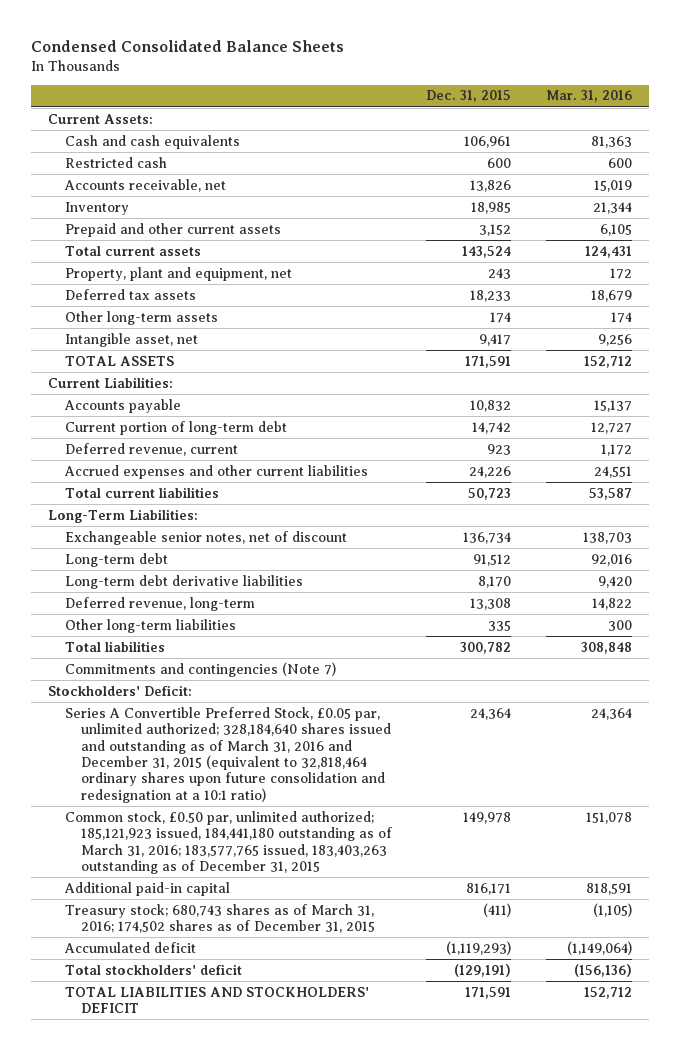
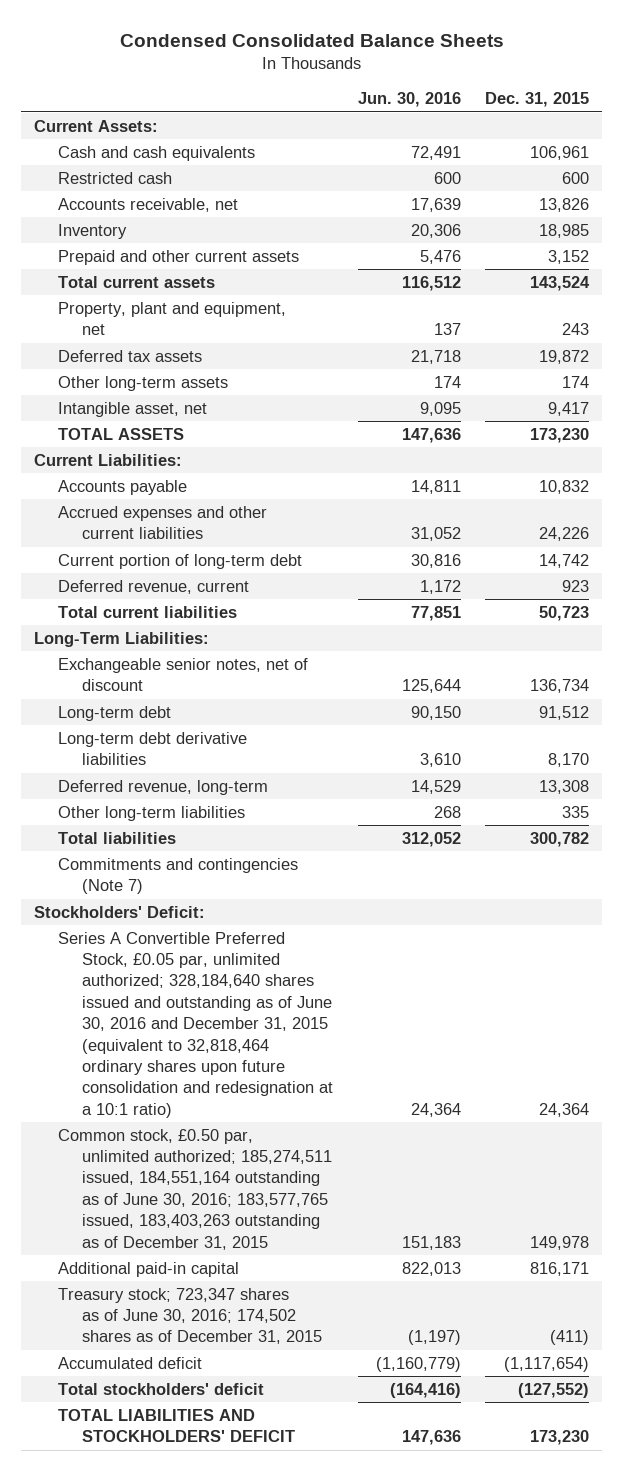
[545,90,632,103] Mar. 31, 2016 -> none
none -> [357,92,461,108] Jun. 30, 2016
[470,289,512,302] 18,233 -> [539,349,590,364] 19,872
[465,355,512,368] 171,591 -> [530,427,590,443] 173,230
[63,464,368,479] Accrued expenses and other current liabilities -> [57,505,267,540] Accrued expenses and other current liabilities
[64,706,391,803] Series A Convertible Preferred Stock, £0.05 par, unlimited authorized; 328,184,640 shares issued and outstanding as of March 31, 2016 and December 31, 2015 (equivalent to 32,818,464 ordinary shares upon future consolidation and redesignation at a 10:1 ratio) -> [57,931,334,1118] Series A Convertible Preferred Stock, £0.05 par, unlimited authorized; 328,184,640 shares issued and outstanding as of June 30, 2016 and December 31, 2015 (equivalent to 32,818,464 ordinary shares upon future consolidation and redesignation at a 10:1 ratio)
[64,810,392,874] Common stock, £0.50 par, unlimited authorized; 185,121,923 issued, 184,441,180 outstanding as of March 31, 2016; 183,577,765 issued, 183,403,263 outstanding as of December 31, 2015 -> [57,1128,333,1250] Common stock, £0.50 par, unlimited authorized; 185,274,511 issued, 184,551,164 outstanding as of June 30, 2016; 183,577,765 issued, 183,403,263 outstanding as of December 31, 2015
[64,903,375,934] Treasury stock; 680,743 shares as of March 31, 2016; 174,502 shares as of December 31, 2015 -> [57,1287,323,1345] Treasury stock; 723,347 shares as of June 30, 2016; 174,502 shares as of December 31, 2015
[446,940,512,955] (1,119,293) -> [504,1356,590,1372] (1,117,654)
[454,963,512,977] (129,191) -> [518,1382,590,1398] (127,552)
[465,986,512,999] 171,591 -> [530,1430,590,1446] 173,230

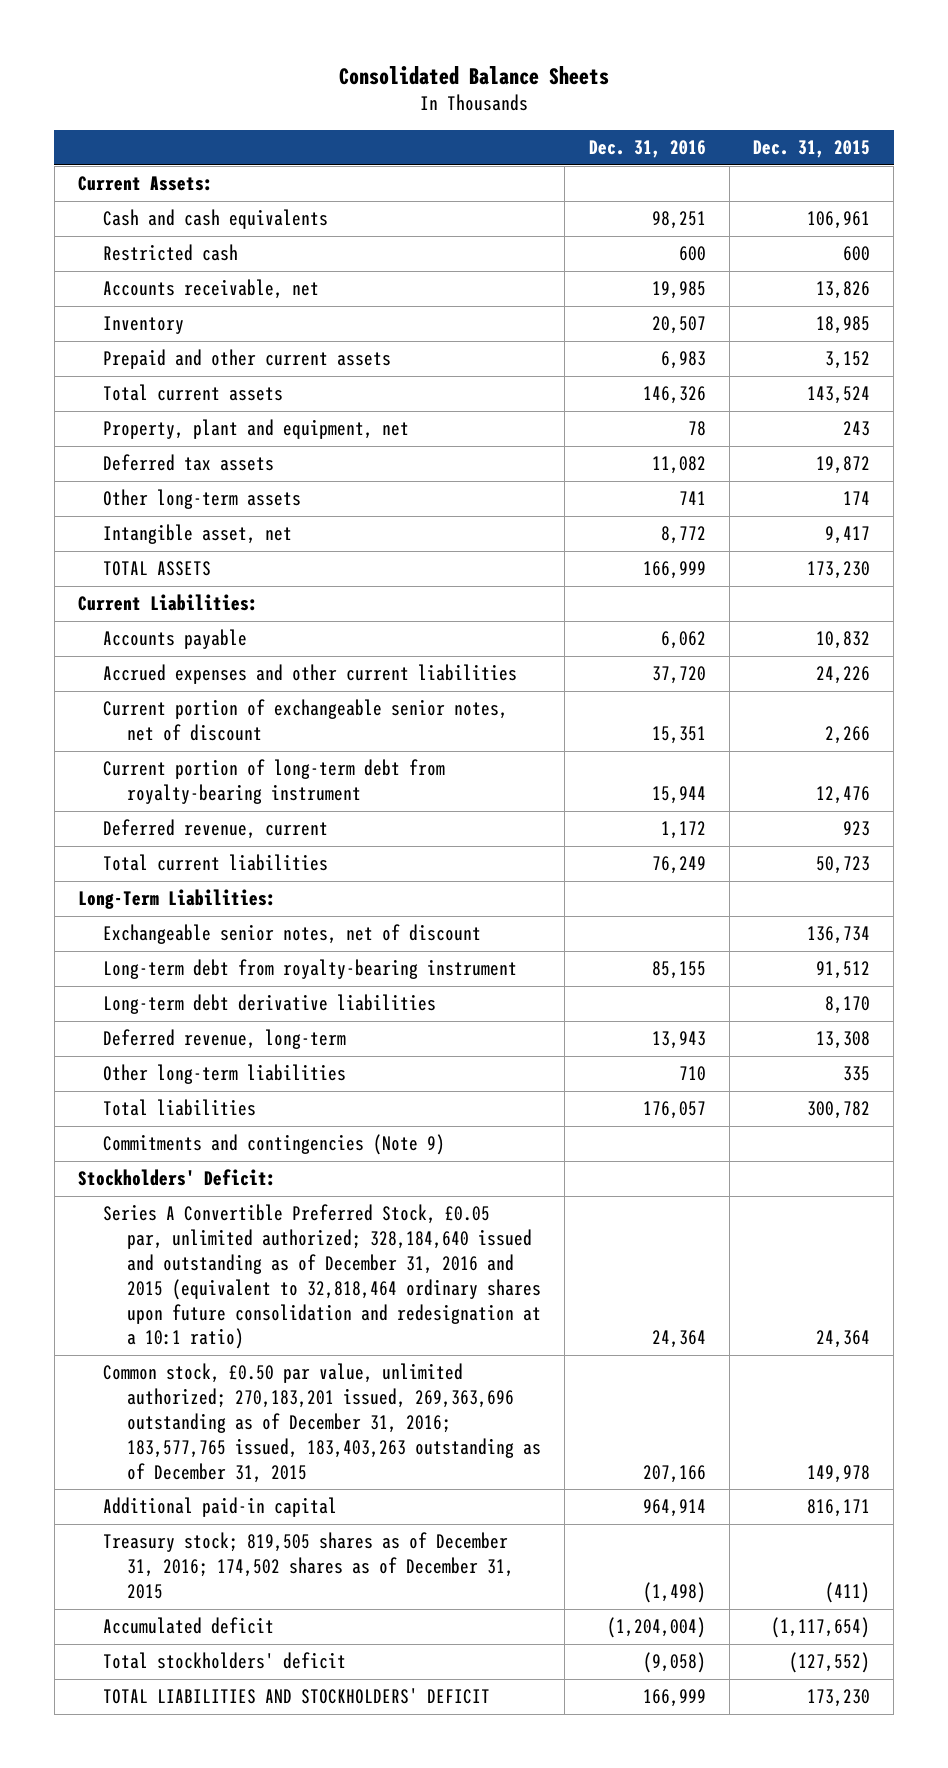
[119,33,504,47] Condensed Consolidated Balance Sheets -> [338,66,609,86] Consolidated Balance Sheets
[357,92,461,108] Jun. 30, 2016 -> none
none -> [588,140,706,159] Dec. 31, 2016
none -> [102,699,508,742] Current portion of exchangeable senior notes, net of discount
[57,553,302,569] Current portion of long-term debt -> [102,759,445,805] Current portion of long-term debt from royalty-bearing instrument
[539,553,590,568] 14,742 -> [815,786,870,805] 12,476
[57,705,171,721] Long-term debt -> [102,959,517,980] Long-term debt from royalty-bearing instrument
[57,857,298,895] Commitments and contingencies (Note 7) -> [102,1134,445,1156] Commitments and contingencies (Note 9)
[57,931,334,1118] Series A Convertible Preferred Stock, £0.05 par, unlimited authorized; 328,184,640 shares issued and outstanding as of June 30, 2016 and December 31, 2015 (equivalent to 32,818,464 ordinary shares upon future consolidation and redesignation at a 10:1 ratio) -> [102,1204,542,1350] Series A Convertible Preferred Stock, £0.05 par, unlimited authorized; 328,184,640 issued and outstanding as of December 31, 2016 and 2015 (equivalent to 32,818,464 ordinary shares upon future consolidation and redesignation at a 10:1 ratio)
[57,1128,333,1250] Common stock, £0.50 par, unlimited authorized; 185,274,511 issued, 184,551,164 outstanding as of June 30, 2016; 183,577,765 issued, 183,403,263 outstanding as of December 31, 2015 -> [102,1363,542,1483] Common stock, £0.50 par value, unlimited authorized; 270,183,201 issued, 269,363,696 outstanding as of December 31, 2016; 183,577,765 issued, 183,403,263 outstanding as of December 31, 2015
[57,1287,323,1345] Treasury stock; 723,347 shares as of June 30, 2016; 174,502 shares as of December 31, 2015 -> [102,1532,515,1599] Treasury stock; 819,505 shares as of December 31, 2016; 174,502 shares as of December 31, 2015

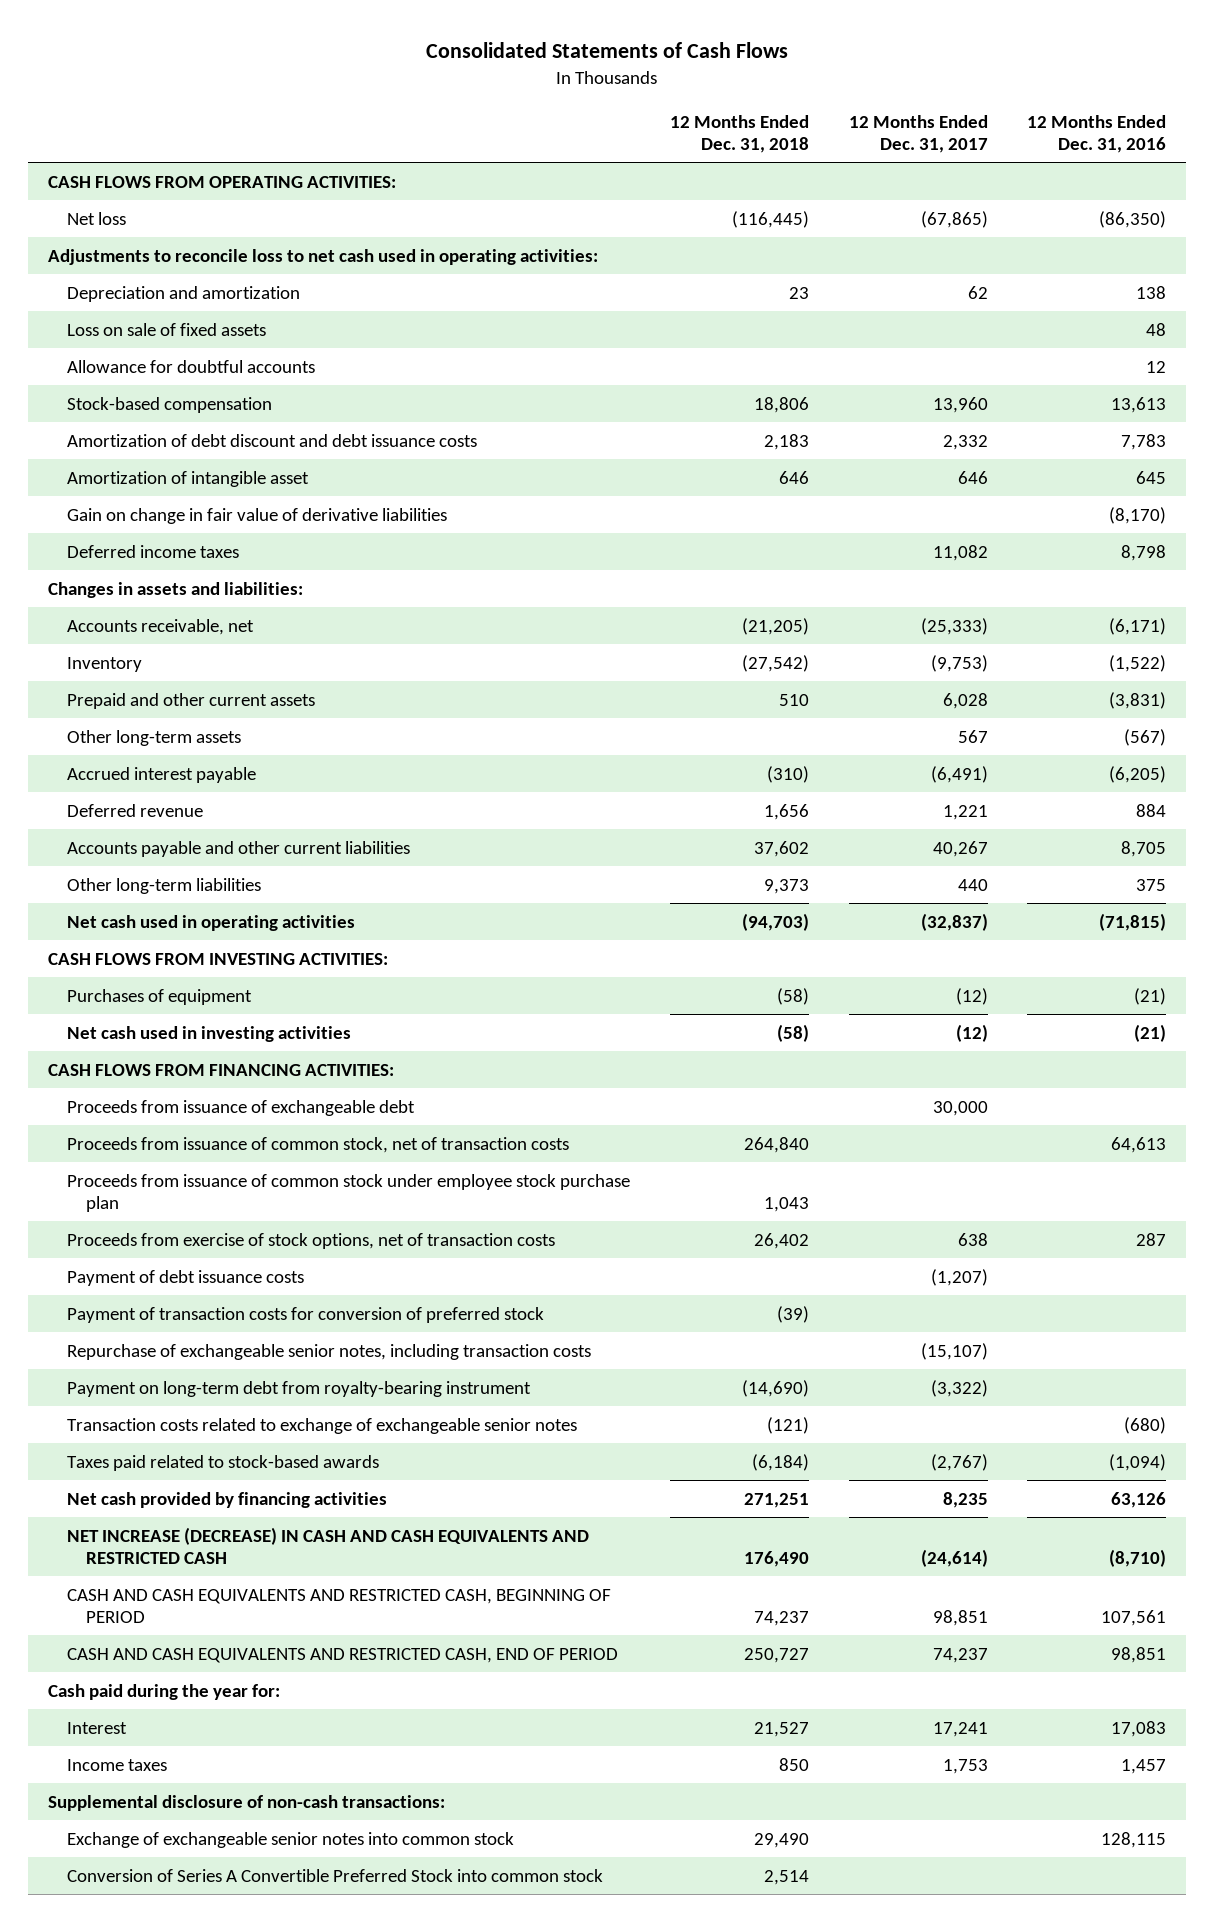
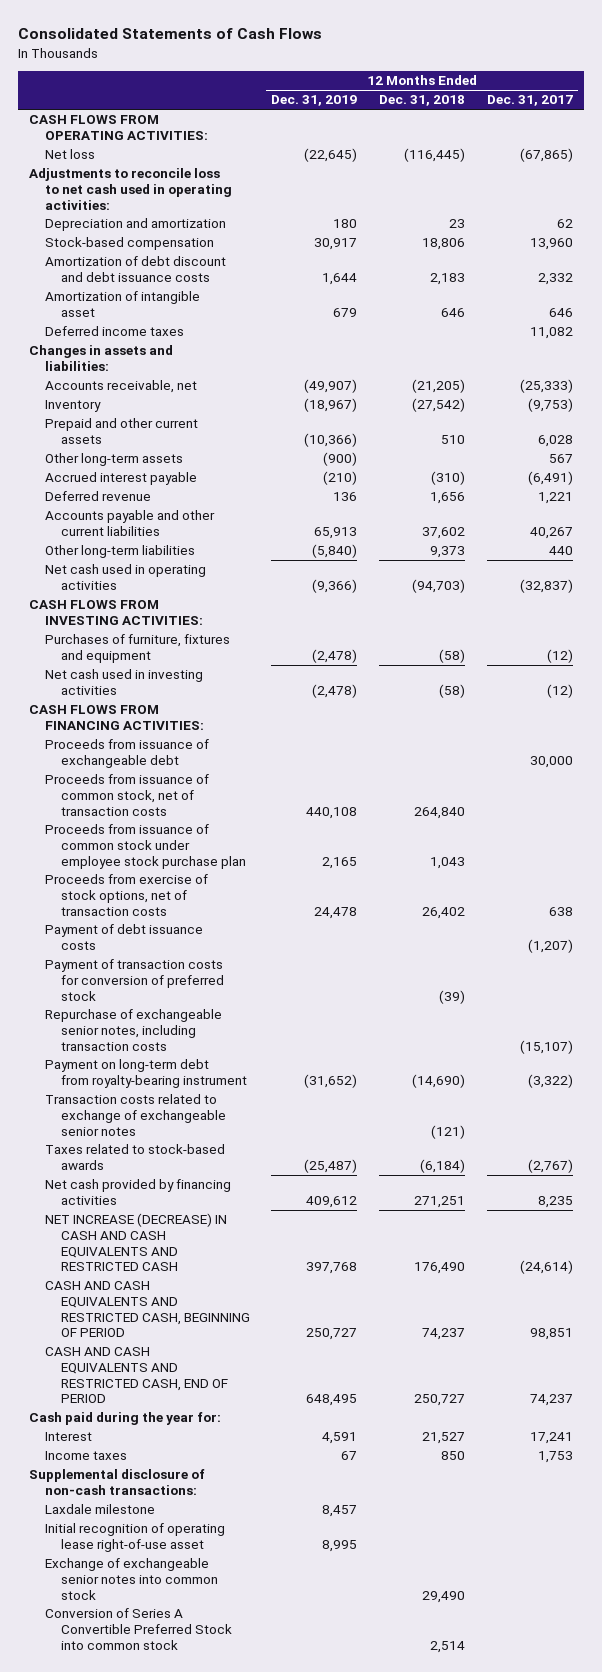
[1027,114,1167,153] 12 Months Ended Dec. 31, 2016 -> none
none -> [271,95,358,107] Dec. 31, 2019
[67,322,267,336] Loss on sale of fixed assets -> none
[67,359,316,373] Allowance for doubtful accounts -> none
[67,507,448,524] Gain on change in fair value of derivative liabilities -> none
[67,988,253,1005] Purchases of equipment -> [44,634,230,664] Purchases of furniture, fixtures and equipment
[67,1454,380,1471] Taxes paid related to stock-based awards -> [44,1144,225,1171] Taxes related to stock-based awards
none -> [44,1504,155,1515] Laxdale milestone
none -> [44,1523,225,1553] Initial recognition of operating lease right-of-use asset

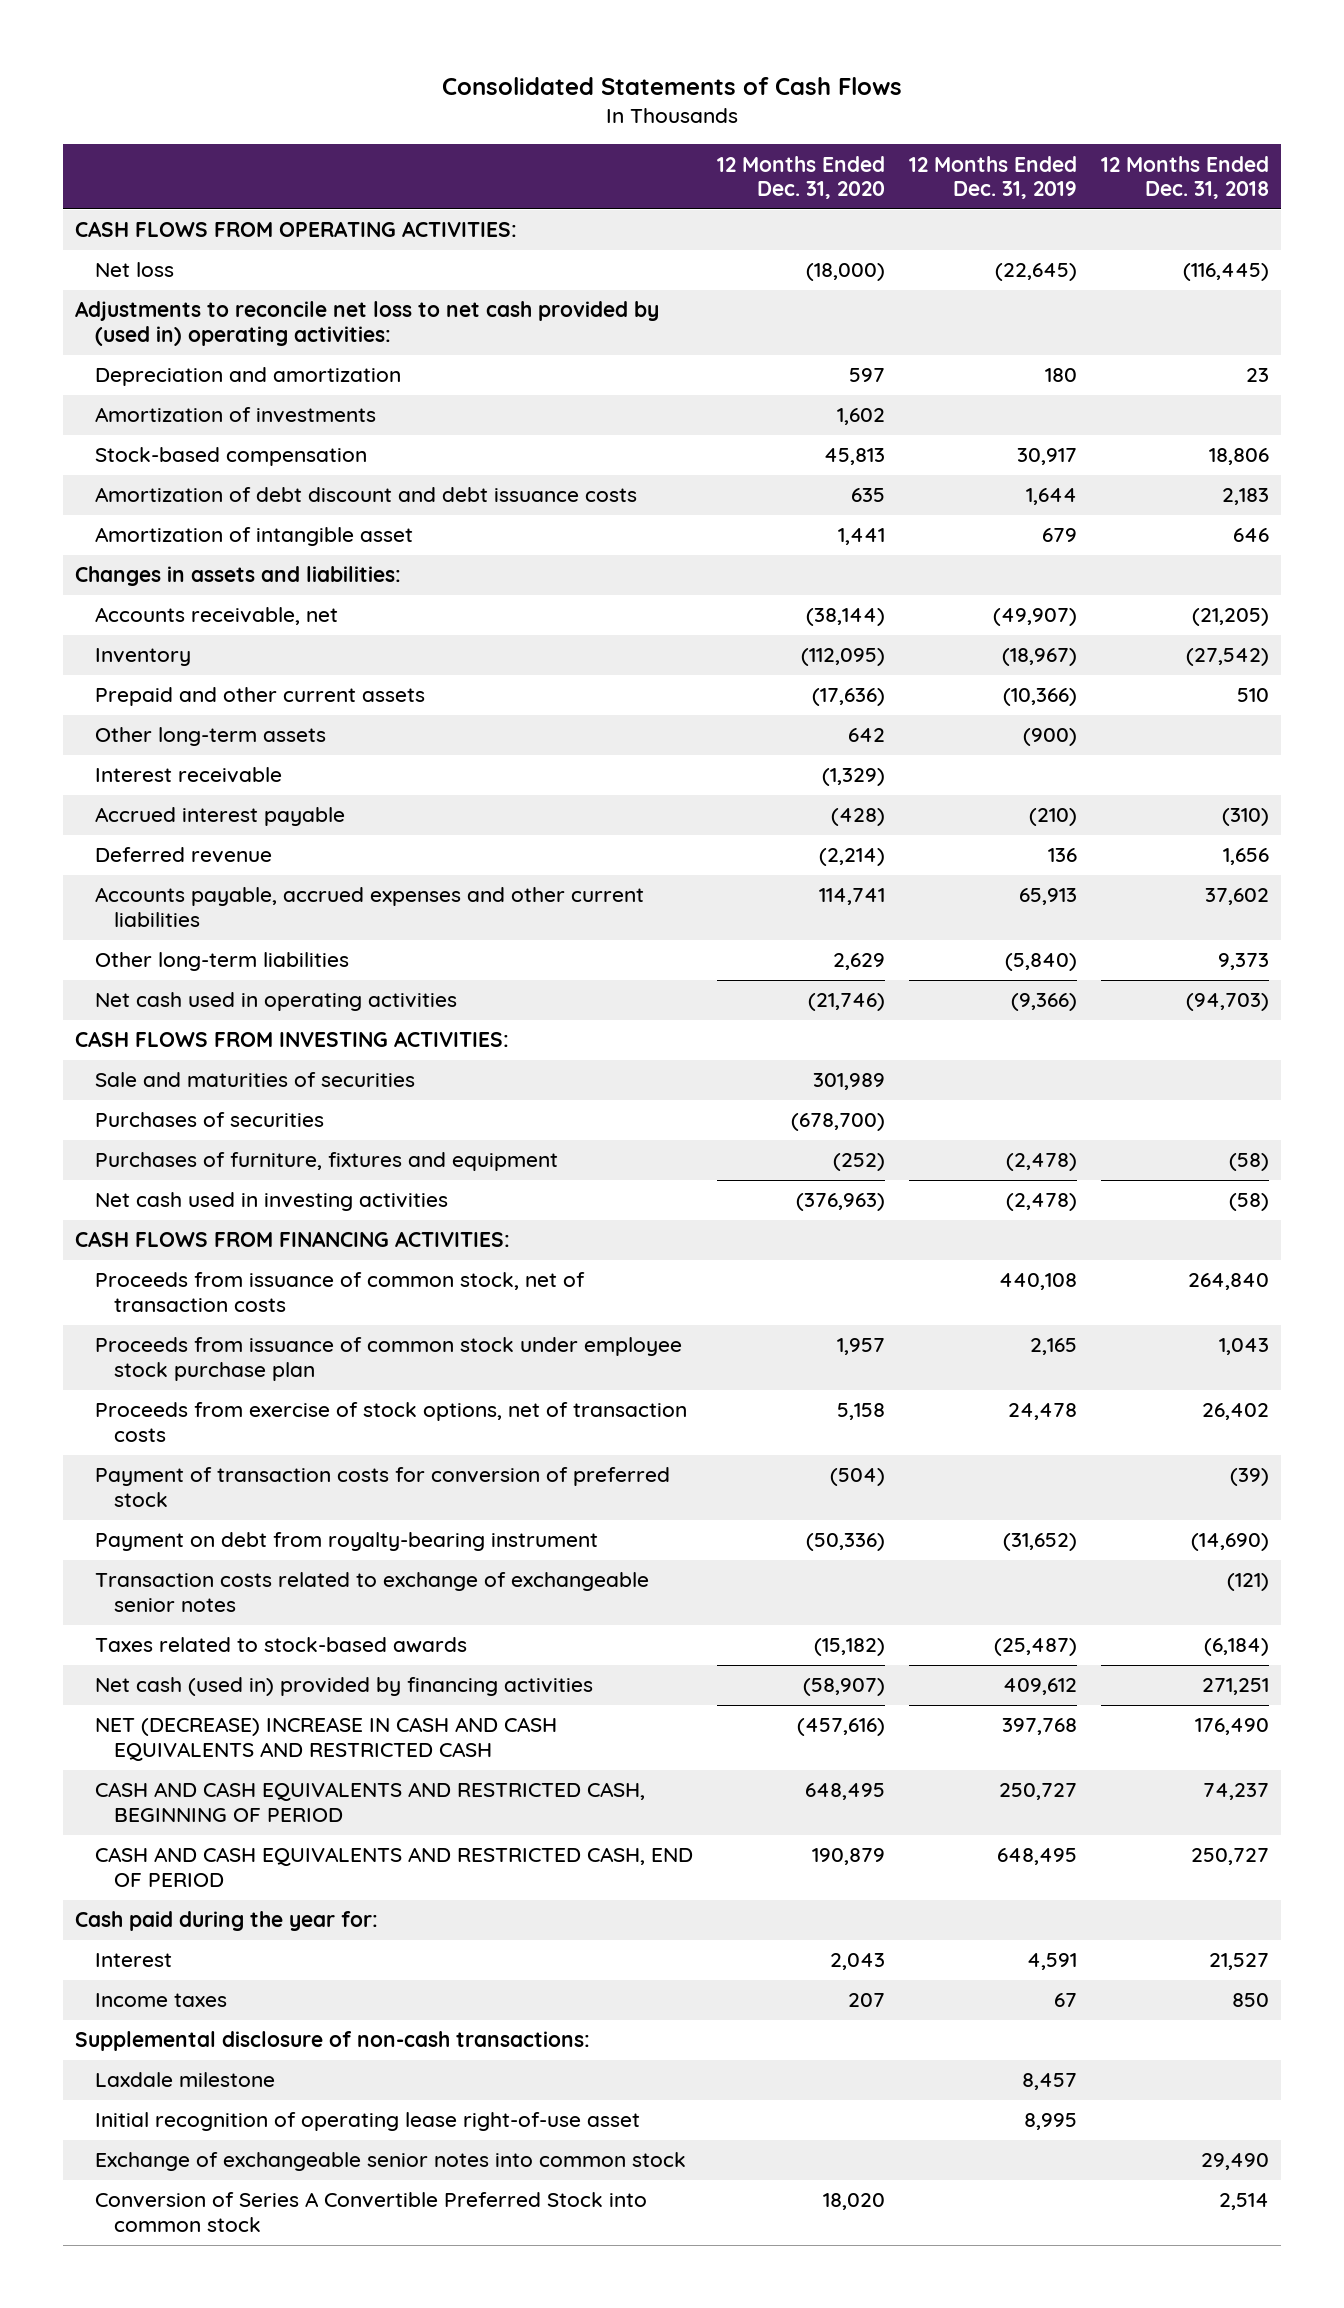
[487,95,574,107] Dec. 31, 2017 -> none
none -> [716,155,885,200] 12 Months Ended Dec. 31, 2020
[29,168,232,210] Adjustments to reconcile loss to net cash used in operating activities: -> [75,301,660,347] Adjustments to reconcile net loss to net cash provided by (used in) operating activities:
none -> [94,407,376,424] Amortization of investments
[44,326,184,337] Deferred income taxes -> none
none -> [94,767,282,784] Interest receivable
[44,510,215,537] Accounts payable and other current liabilities -> [94,887,644,928] Accounts payable, accrued expenses and other current liabilities
none -> [94,1072,415,1088] Sale and maturities of securities
none -> [94,1112,324,1128] Purchases of securities
[44,739,209,769] Proceeds from issuance of exchangeable debt -> none
[44,924,203,951] Payment of debt issuance costs -> none
[44,1009,222,1051] Repurchase of exchangeable senior notes, including transaction costs -> none
[44,1059,247,1089] Payment on long-term debt from royalty-bearing instrument -> [94,1532,598,1552] Payment on debt from royalty-bearing instrument
[44,1179,231,1206] Net cash provided by financing activities -> [94,1677,593,1697] Net cash (used in) provided by financing activities
[44,1213,227,1272] NET INCREASE (DECREASE) IN CASH AND CASH EQUIVALENTS AND RESTRICTED CASH -> [94,1717,557,1762] NET (DECREASE) INCREASE IN CASH AND CASH EQUIVALENTS AND RESTRICTED CASH

